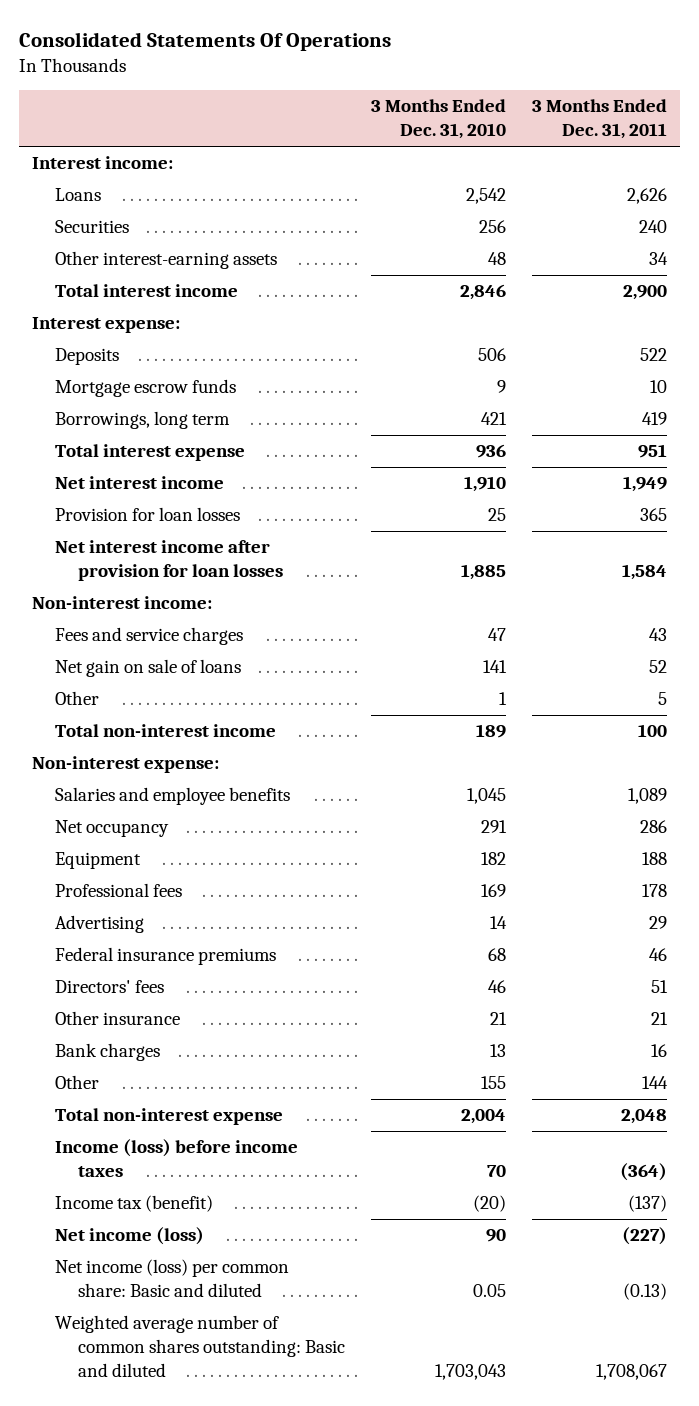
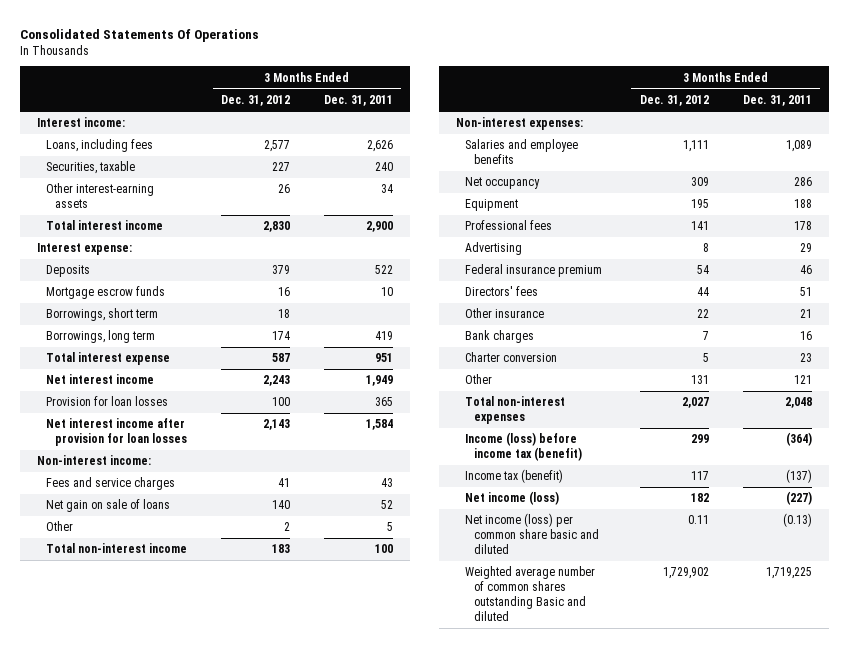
[371,99,507,140] 3 Months Ended Dec. 31, 2010 -> none
none -> [221,95,291,107] Dec. 31, 2012
[54,188,101,202] Loans -> [46,139,154,153] Loans, including fees
[54,220,129,234] Securities -> [46,161,136,175] Securities, taxable
none -> [46,308,159,322] Borrowings, short term
[31,756,219,774] Non-interest expense: -> [456,117,584,131] Non-interest expenses:
[54,947,276,966] Federal insurance premiums -> [465,264,603,278] Federal insurance premium
none -> [465,352,558,363] Charter conversion
[642,1076,669,1090] 144 -> [793,375,812,385] 121
[54,1108,283,1126] Total non-interest expense -> [465,396,566,425] Total non-interest expenses
[54,1139,298,1178] Income (loss) before income taxes -> [465,432,582,462] Income (loss) before income tax (benefit)
[54,1259,289,1298] Net income (loss) per common share: Basic and diluted -> [465,513,599,555] Net income (loss) per common share basic and diluted
[54,1315,346,1377] Weighted average number of common shares outstanding: Basic and diluted -> [465,566,596,622] Weighted average number of common shares outstanding Basic and diluted
[596,1363,668,1380] 1,708,067 -> [765,567,812,580] 1,719,225

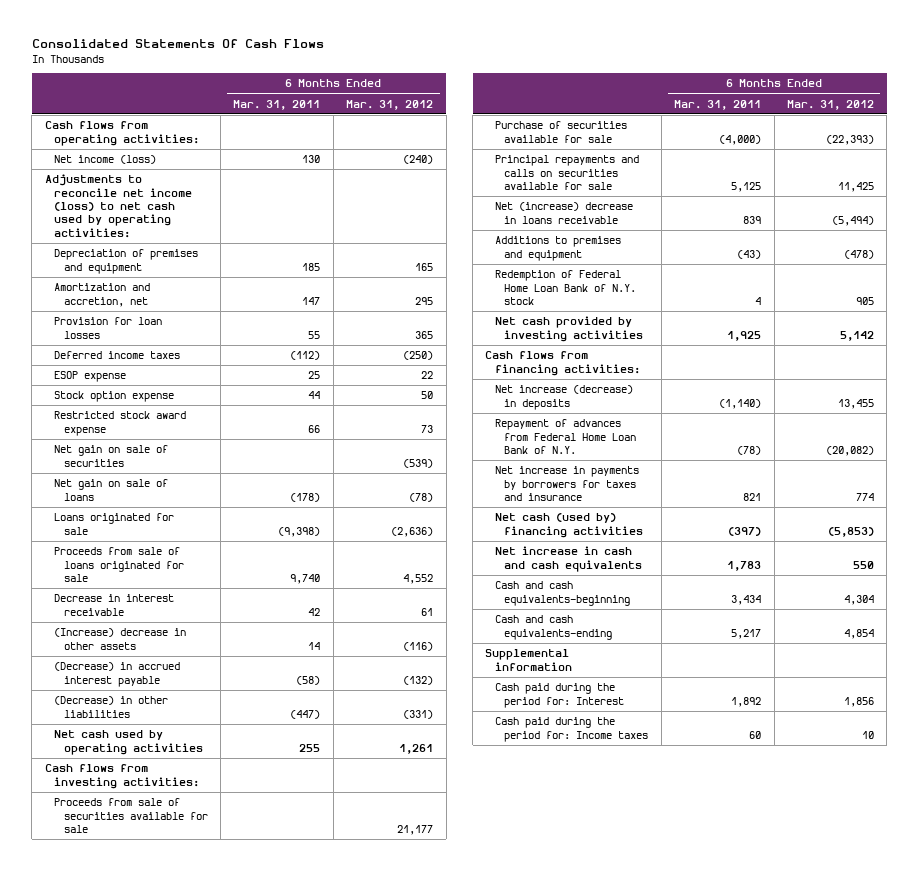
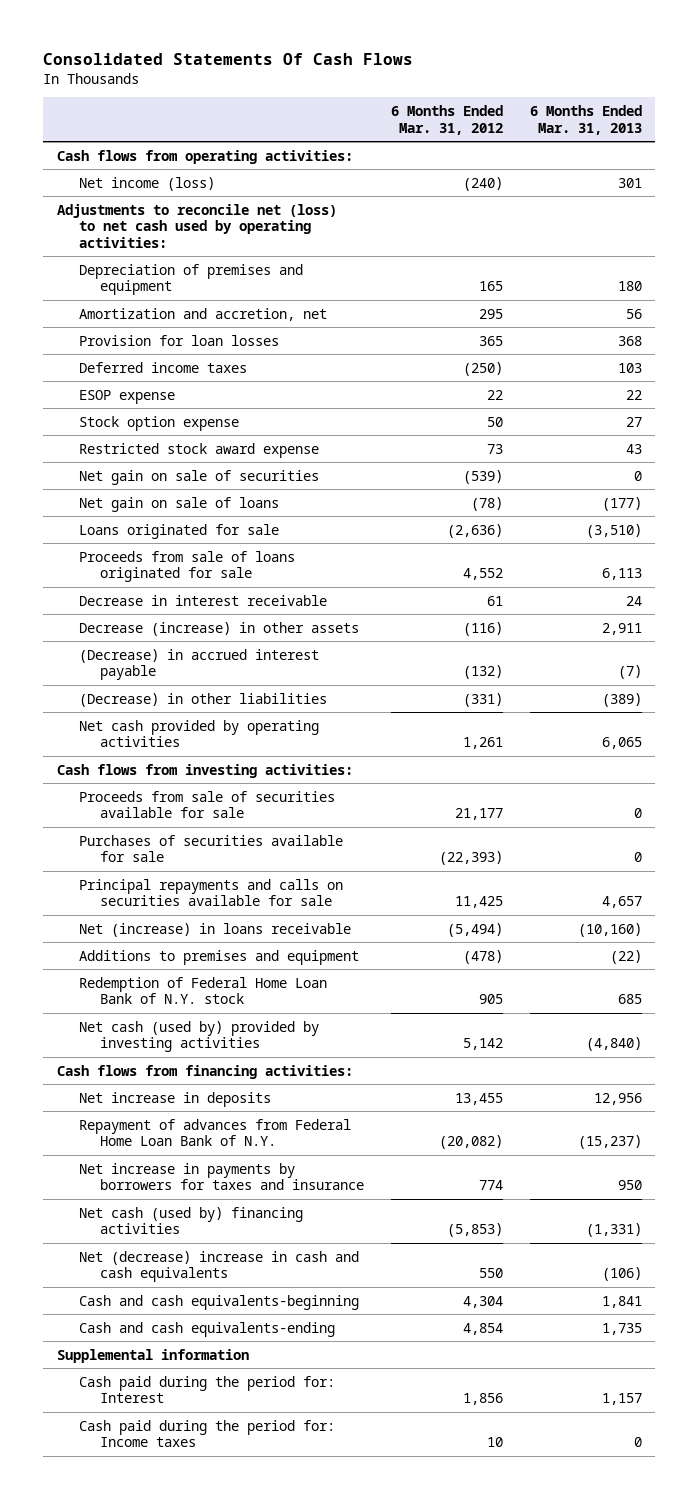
[233,99,321,110] Mar. 31, 2011 -> none
none -> [529,105,642,135] 6 Months Ended Mar. 31, 2013
[44,174,193,238] Adjustments to reconcile net income (loss) to net cash used by operating activities: -> [56,203,337,248] Adjustments to reconcile net (loss) to net cash used by operating activities:
[54,628,187,650] (Increase) decrease in other assets -> [78,621,359,636] Decrease (increase) in other assets
[54,730,203,755] Net cash used by operating activities -> [78,719,319,748] Net cash provided by operating activities
[494,121,627,143] Purchase of securities available for sale -> [78,834,343,863] Purchases of securities available for sale
[494,202,633,224] Net (increase) decrease in loans receivable -> [78,922,351,937] Net (increase) in loans receivable
[494,316,644,342] Net cash provided by investing activities -> [78,1020,319,1053] Net cash (used by) provided by investing activities
[494,385,633,410] Net increase (decrease) in deposits -> [78,1091,271,1107] Net increase in deposits
[494,546,643,572] Net increase in cash and cash equivalents -> [78,1250,359,1283] Net (decrease) increase in cash and cash equivalents

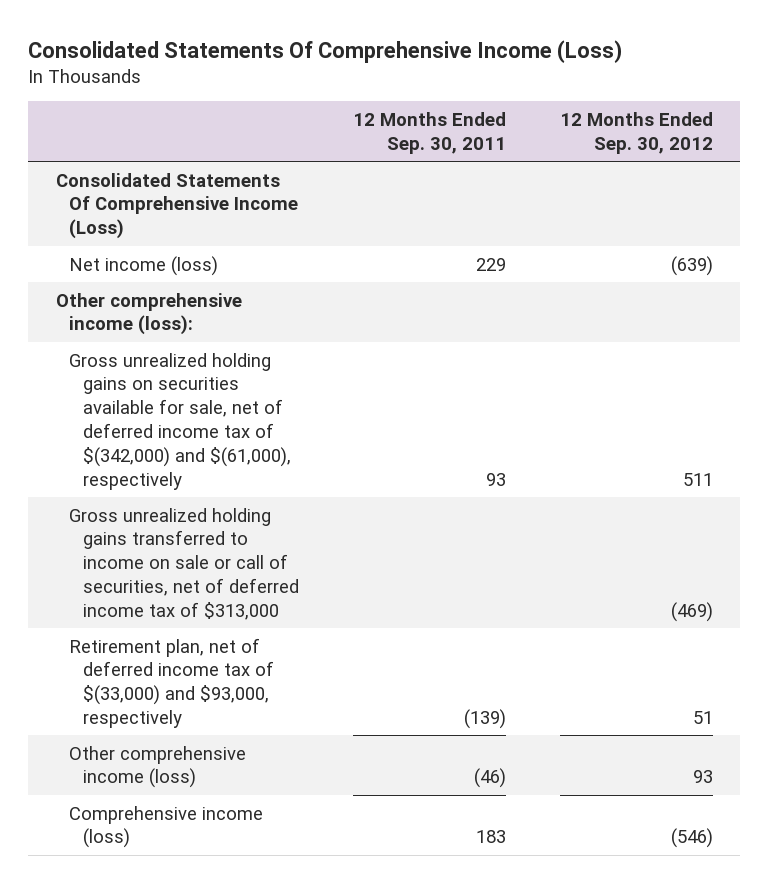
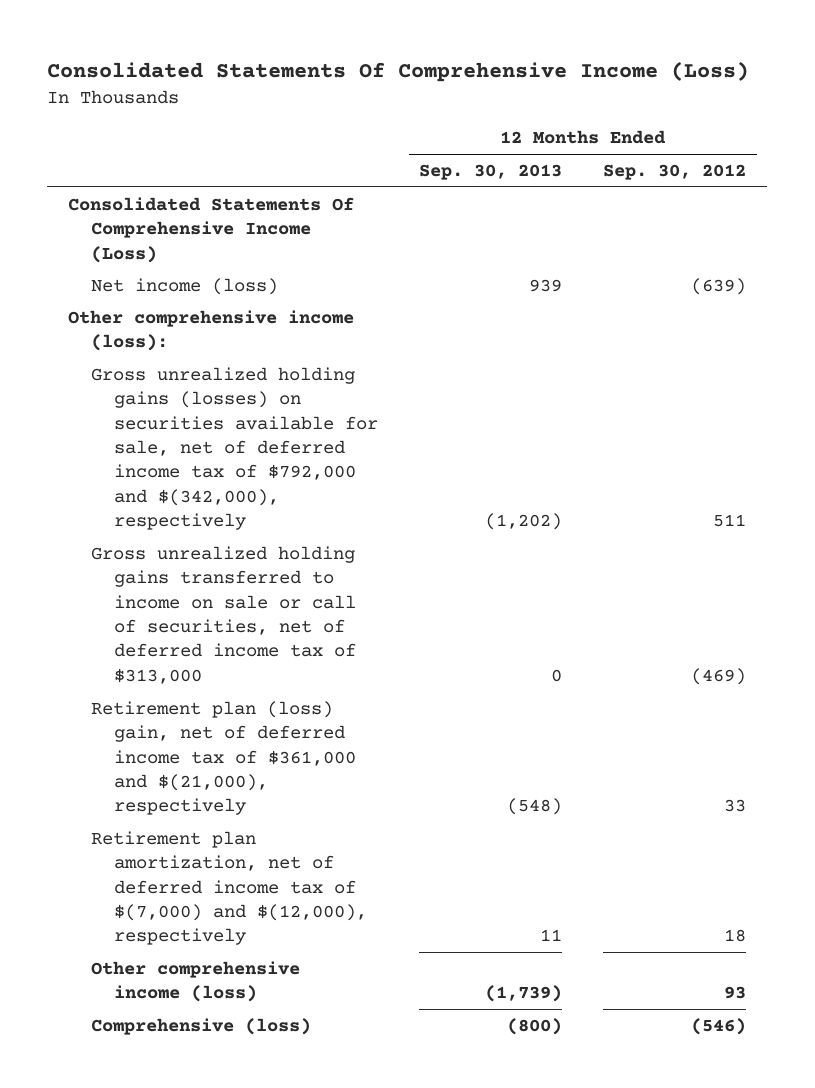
[352,112,506,154] 12 Months Ended Sep. 30, 2011 -> none
none -> [419,163,563,180] Sep. 30, 2013
[69,352,291,490] Gross unrealized holding gains on securities available for sale, net of deferred income tax of $(342,000) and $(61,000), respectively -> [90,366,378,531] Gross unrealized holding gains (losses) on securities available for sale, net of deferred income tax of $792,000 and $(342,000), respectively
none -> [90,700,356,816] Retirement plan (loss) gain, net of deferred income tax of $361,000 and $(21,000), respectively
[69,637,274,729] Retirement plan, net of deferred income tax of $(33,000) and $93,000, respectively -> [90,830,367,946] Retirement plan amortization, net of deferred income tax of $(7,000) and $(12,000), respectively
[693,711,714,725] 51 -> [724,929,747,943] 18
[69,805,264,849] Comprehensive income (loss) -> [90,1017,311,1035] Comprehensive (loss)

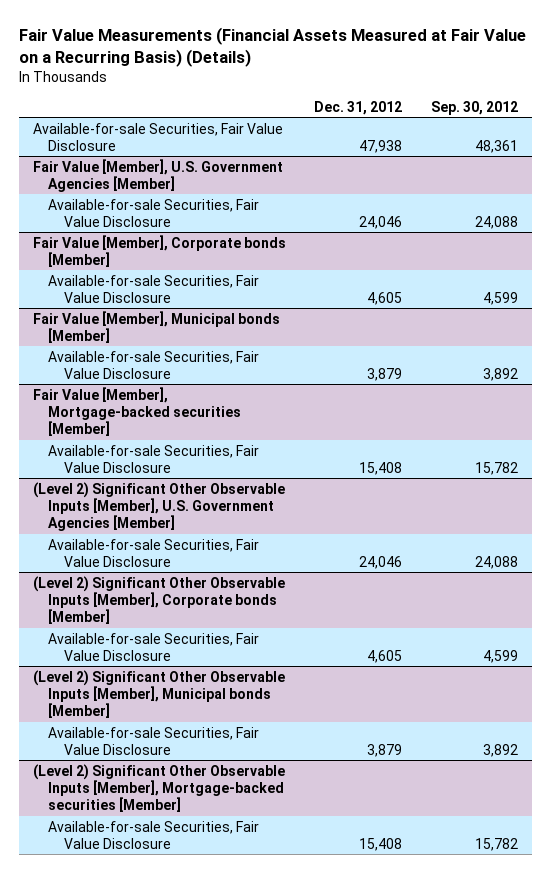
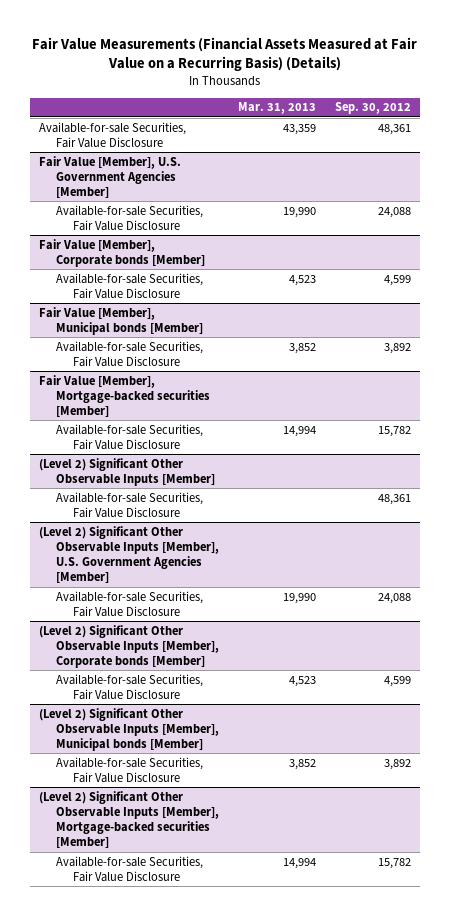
[314,100,403,115] Dec. 31, 2012 -> none
none -> [237,102,316,115] Mar. 31, 2013
none -> [39,457,216,486] (Level 2) Significant Other Observable Inputs [Member]
none -> [56,491,204,518] Available-for-sale Securities, Fair Value Disclosure

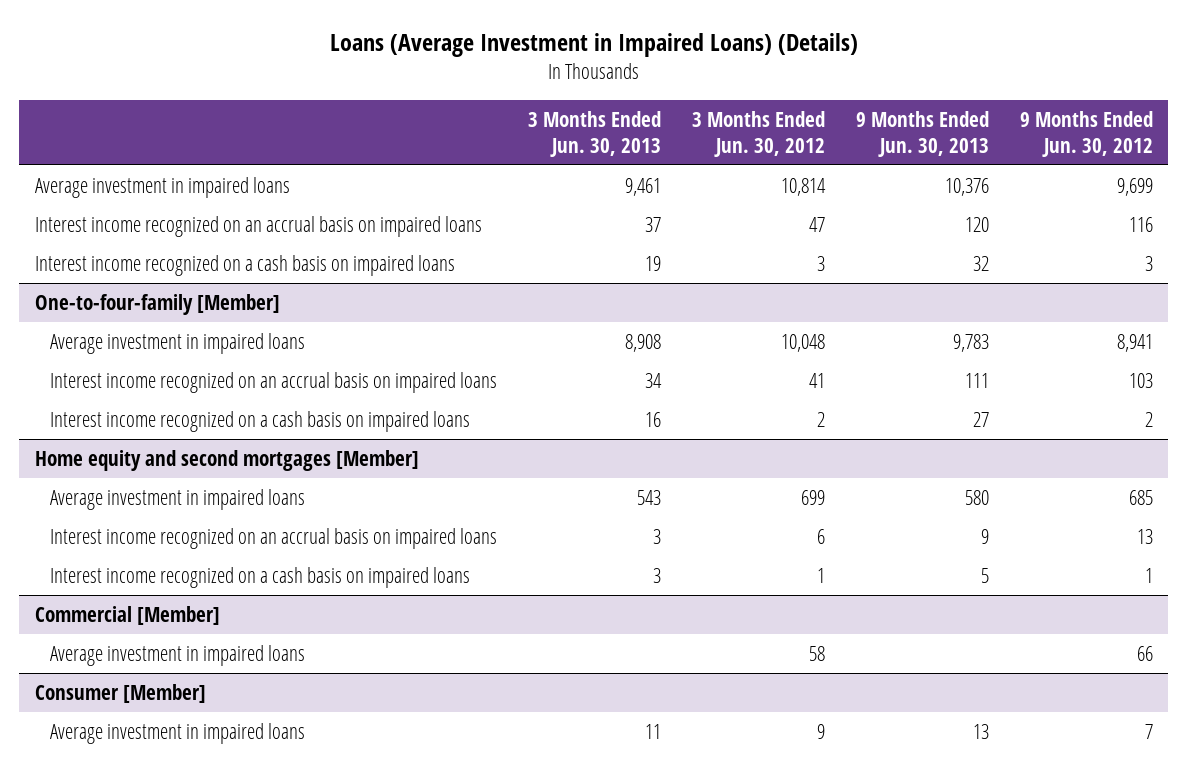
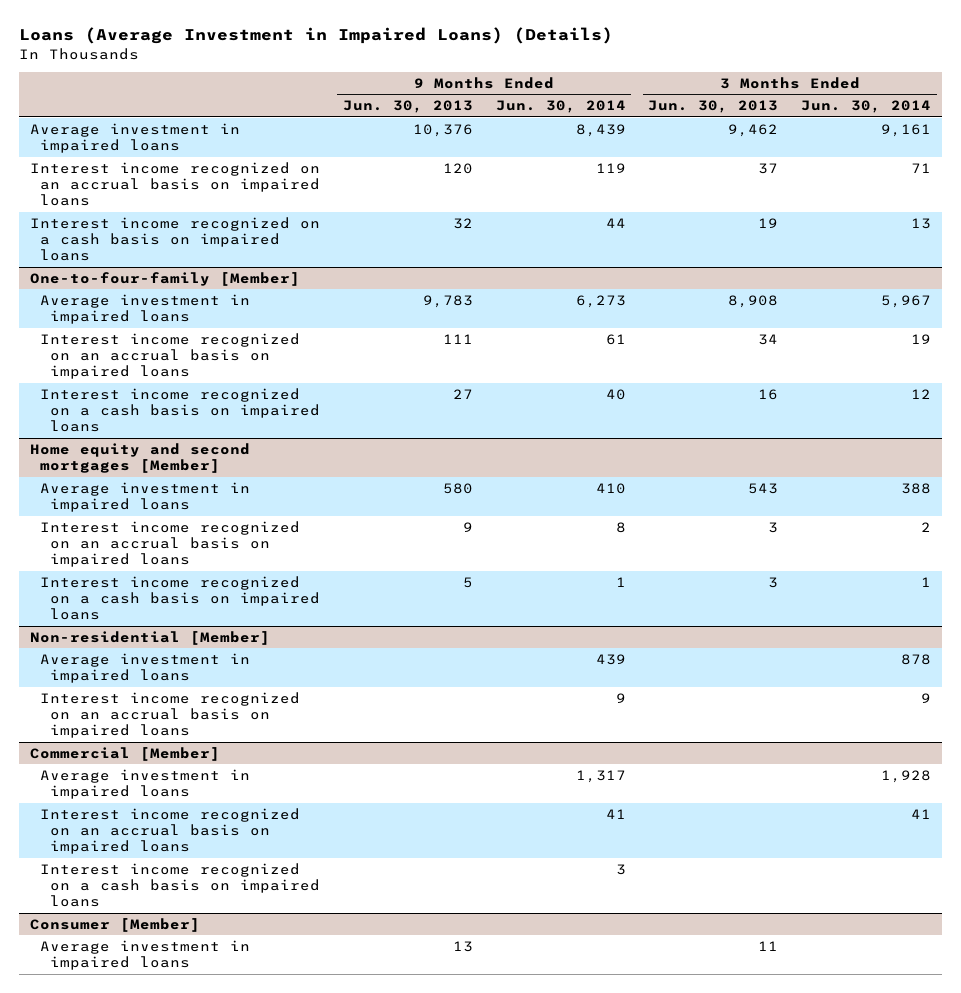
[692,110,826,157] 3 Months Ended Jun. 30, 2012 -> none
[1019,110,1153,157] 9 Months Ended Jun. 30, 2012 -> none
none -> [495,100,626,114] Jun. 30, 2014
none -> [801,100,932,114] Jun. 30, 2014
[625,177,662,196] 9,461 -> [728,123,779,137] 9,462
none -> [30,630,271,645] Non-residential [Member]
none -> [40,652,251,684] Average investment in impaired loans
none -> [40,691,301,739] Interest income recognized on an accrual basis on impaired loans
none -> [40,807,301,855] Interest income recognized on an accrual basis on impaired loans
none -> [40,862,320,908] Interest income recognized on a cash basis on impaired loans

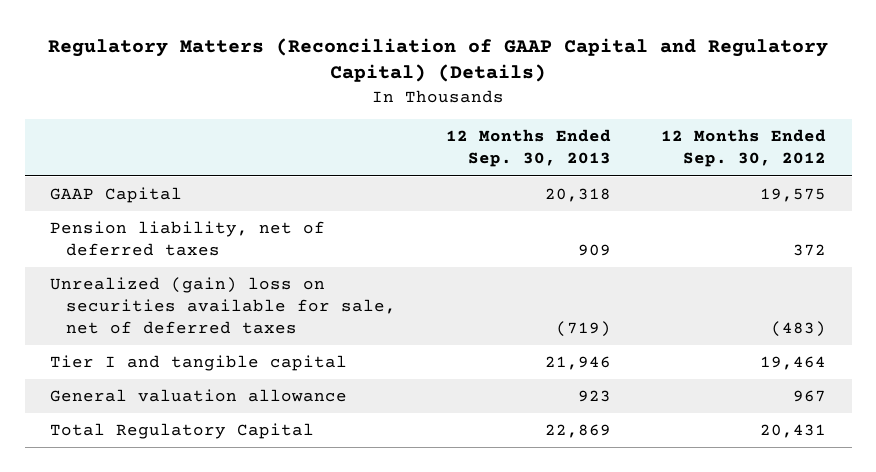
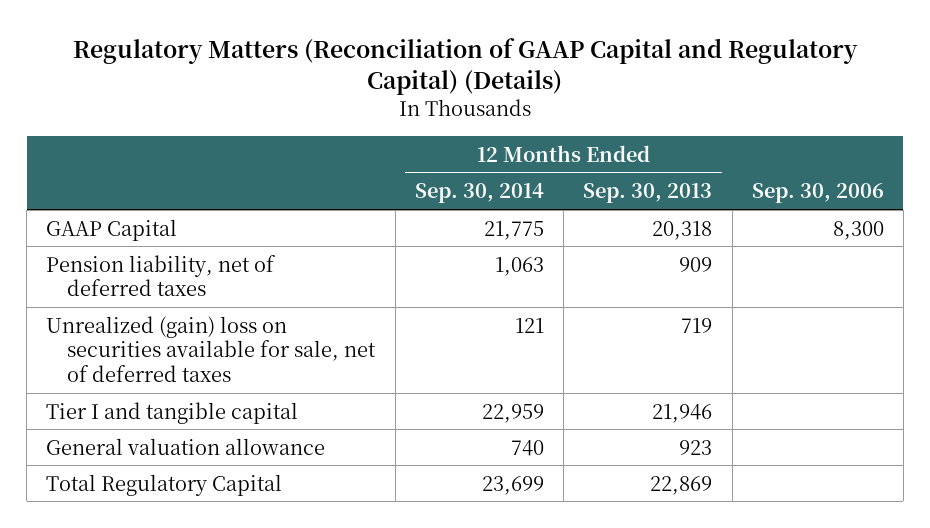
[661,129,827,168] 12 Months Ended Sep. 30, 2012 -> none
none -> [414,183,544,204] Sep. 30, 2014
none -> [751,183,884,204] Sep. 30, 2006
[556,321,612,338] (719) -> [681,317,713,333] 719

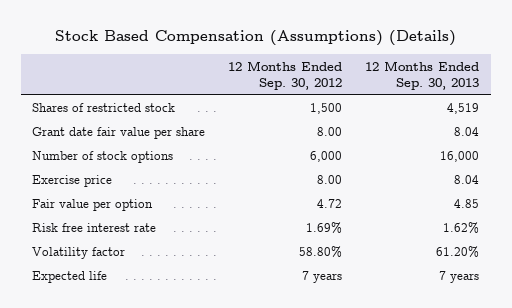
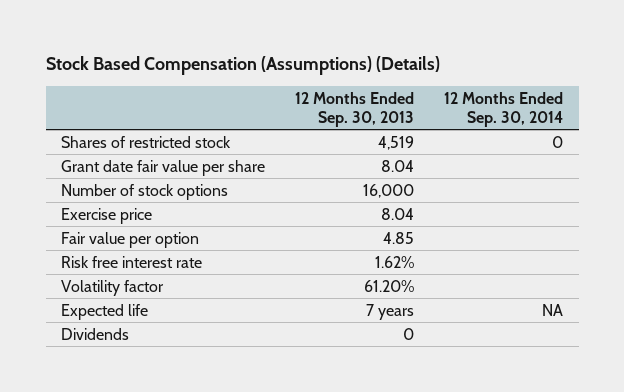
[228,60,343,90] 12 Months Ended Sep. 30, 2012 -> none
none -> [444,91,564,127] 12 Months Ended Sep. 30, 2014
none -> [60,327,129,340] Dividends

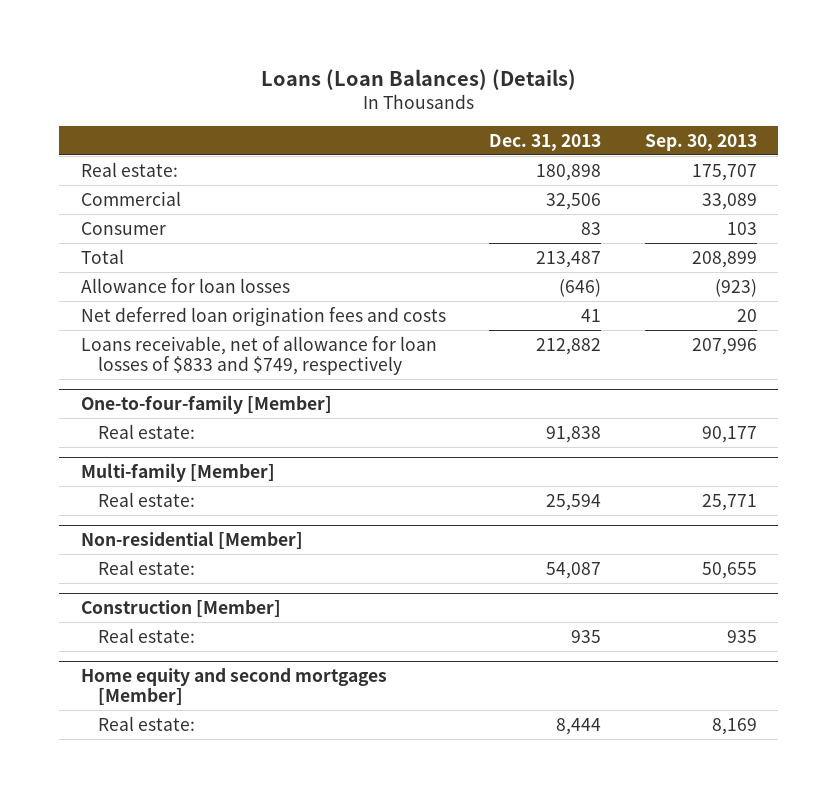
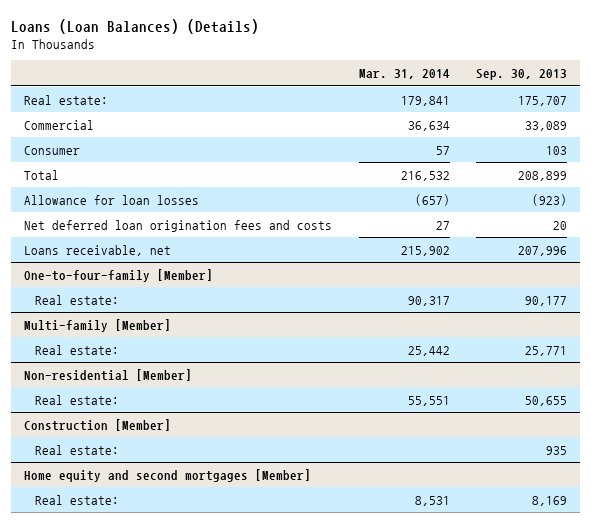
[489,133,602,151] Dec. 31, 2013 -> none
none -> [358,69,450,80] Mar. 31, 2014
[80,335,437,375] Loans receivable, net of allowance for loan losses of $833 and $749, respectively -> [24,244,172,256] Loans receivable, net

